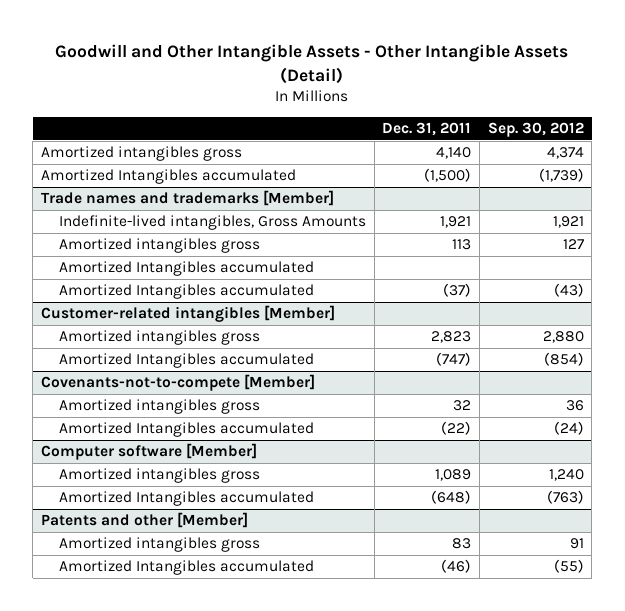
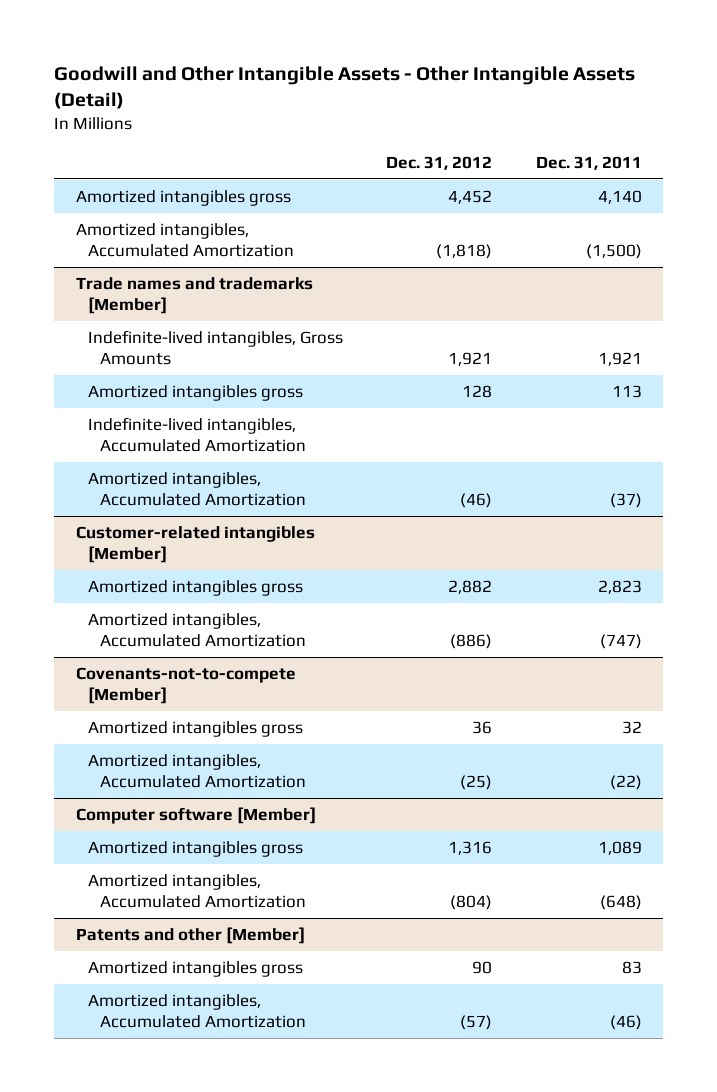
[487,121,584,137] Sep. 30, 2012 -> none
none -> [386,155,493,170] Dec. 31, 2012
[41,169,297,185] Amortized Intangibles accumulated -> [75,222,294,258] Amortized intangibles, Accumulated Amortization
[59,261,315,277] Amortized Intangibles accumulated -> [87,416,306,453] Indefinite-lived intangibles, Accumulated Amortization
[59,284,315,300] Amortized Intangibles accumulated -> [87,471,306,507] Amortized intangibles, Accumulated Amortization
[59,353,315,369] Amortized Intangibles accumulated -> [87,612,306,648] Amortized intangibles, Accumulated Amortization
[59,422,315,438] Amortized Intangibles accumulated -> [87,753,306,789] Amortized intangibles, Accumulated Amortization
[59,491,315,507] Amortized Intangibles accumulated -> [87,873,306,909] Amortized intangibles, Accumulated Amortization
[59,560,315,576] Amortized Intangibles accumulated -> [87,993,306,1029] Amortized intangibles, Accumulated Amortization

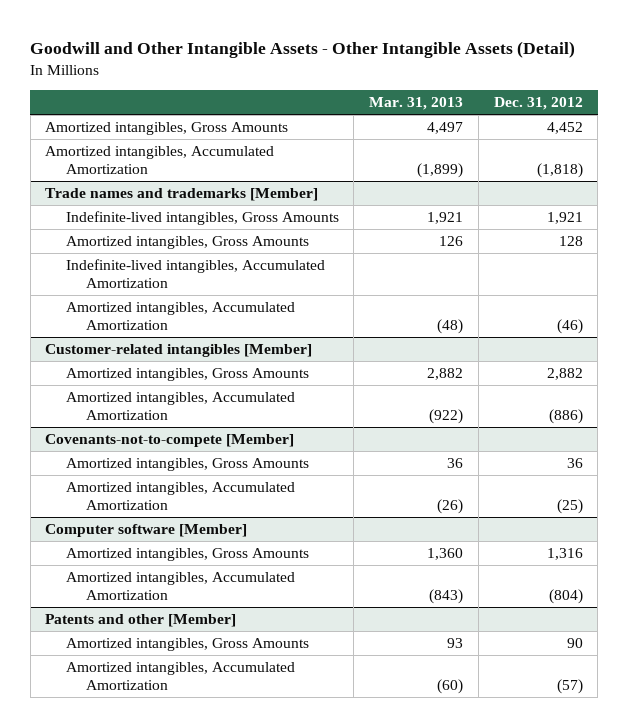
[535,155,642,170] Dec. 31, 2011 -> none
none -> [369,97,464,111] Mar. 31, 2013
[75,189,291,206] Amortized intangibles gross -> [45,122,289,136] Amortized intangibles, Gross Amounts
[87,384,303,401] Amortized intangibles gross -> [65,236,309,250] Amortized intangibles, Gross Amounts
[87,579,303,596] Amortized intangibles gross -> [65,368,309,382] Amortized intangibles, Gross Amounts
[87,720,303,737] Amortized intangibles gross -> [65,458,309,472] Amortized intangibles, Gross Amounts
[87,840,303,857] Amortized intangibles gross -> [65,548,309,562] Amortized intangibles, Gross Amounts
[87,960,303,977] Amortized intangibles gross -> [65,638,309,652] Amortized intangibles, Gross Amounts

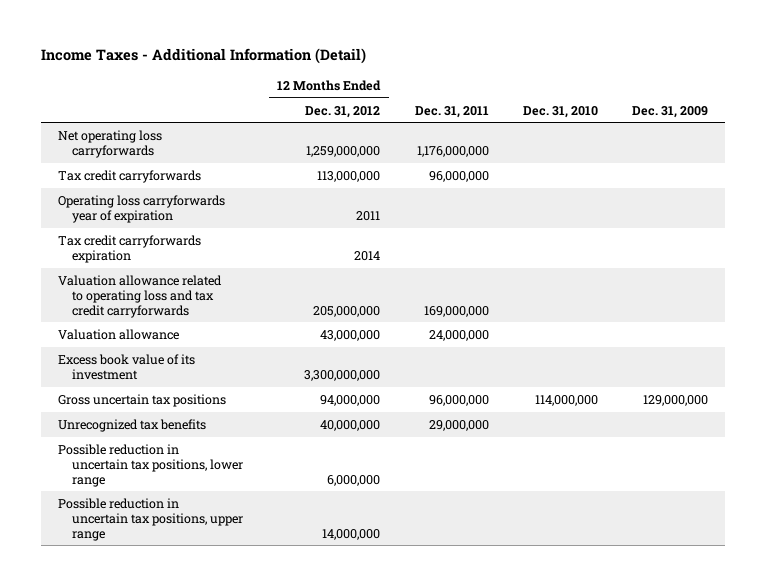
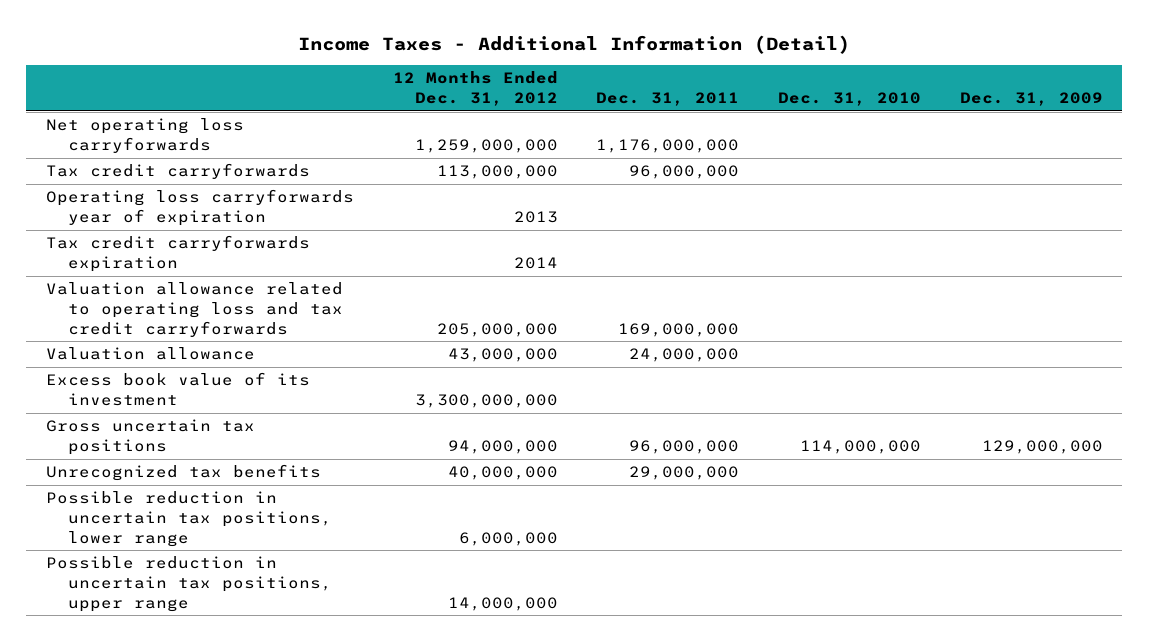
[356,210,381,221] 2011 -> [513,210,558,223] 2013

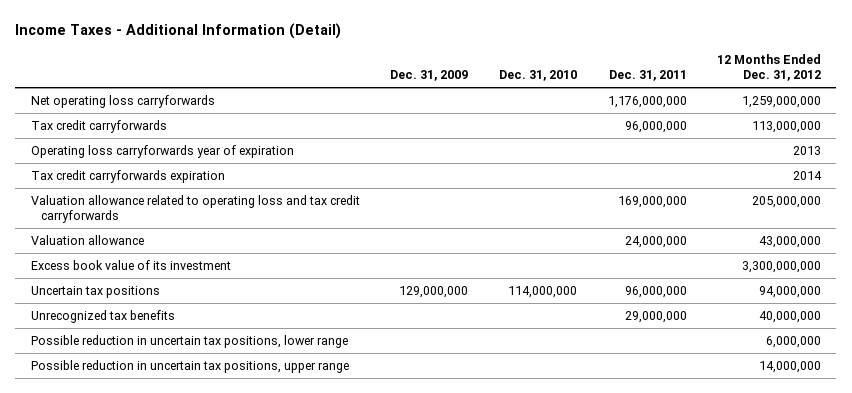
[45,419,255,455] Gross uncertain tax positions -> [30,285,160,298] Uncertain tax positions

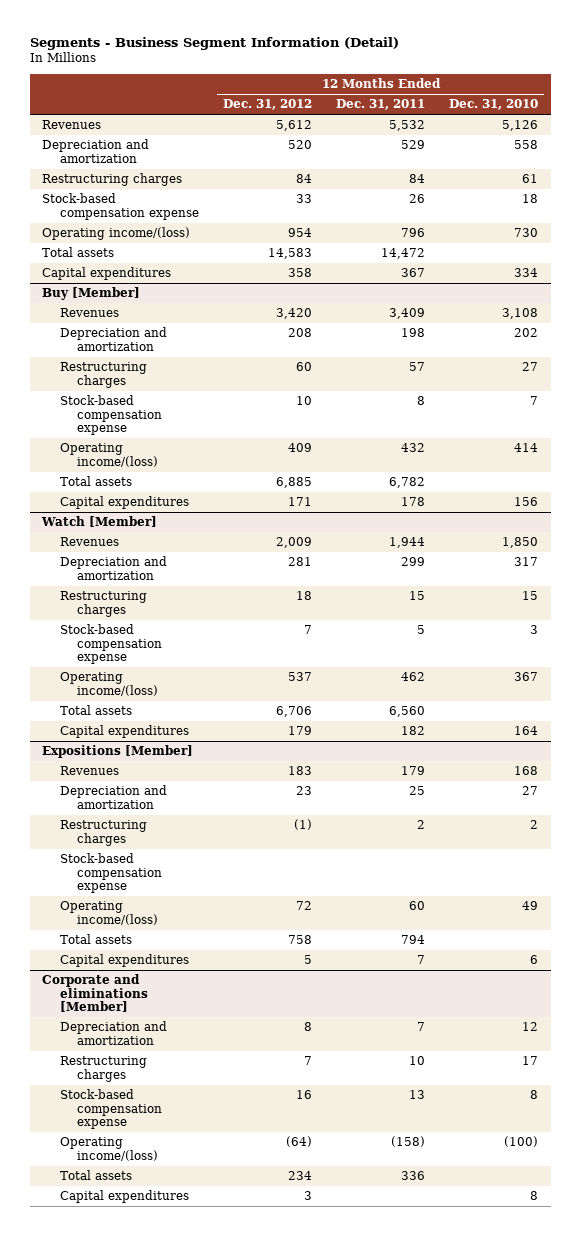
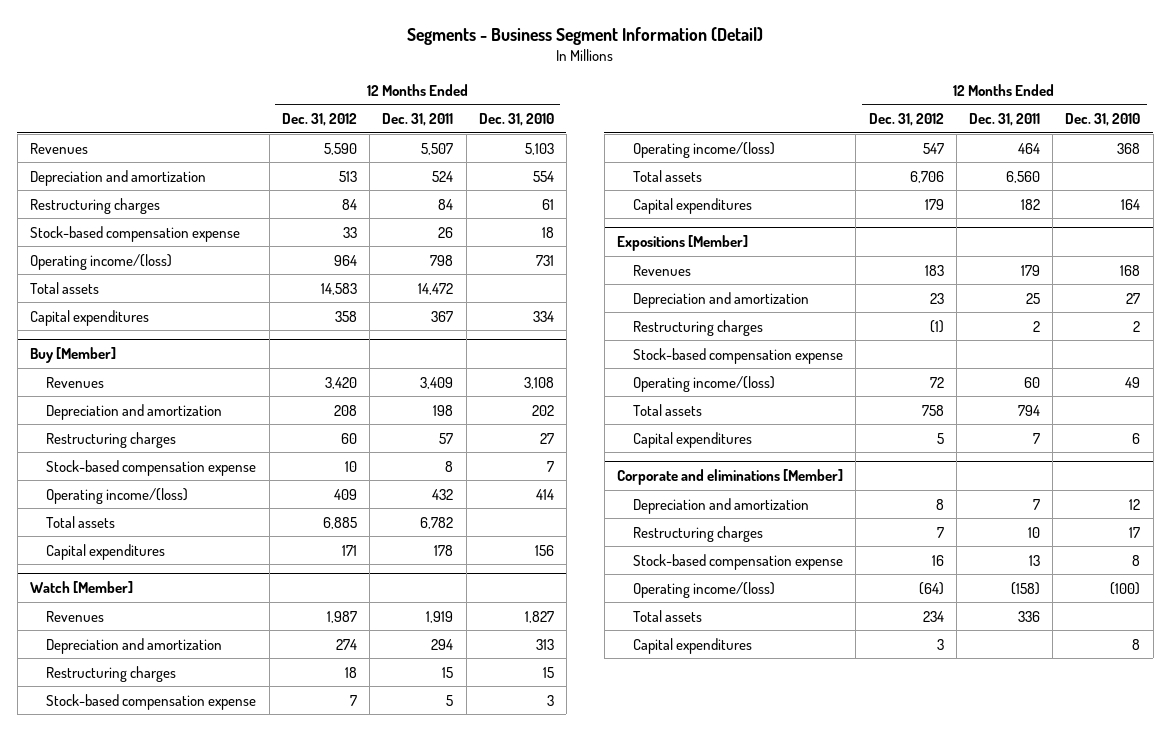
[275,120,312,132] 5,612 -> [323,142,357,155] 5,590
[389,120,426,132] 5,532 -> [421,142,454,155] 5,507
[502,120,539,132] 5,126 -> [524,142,554,155] 5,103
[287,140,312,150] 520 -> [338,170,357,182] 513
[401,140,426,150] 529 -> [432,170,454,182] 524
[514,140,539,150] 558 -> [532,170,554,182] 554
[287,228,312,238] 954 -> [333,254,357,266] 964
[401,228,426,238] 796 -> [430,254,454,266] 798
[514,228,539,238] 730 -> [535,254,554,266] 731
[275,537,312,549] 2,009 -> [326,610,357,623] 1,987
[389,537,426,549] 1,944 -> [426,610,454,623] 1,919
[502,537,539,549] 1,850 -> [524,610,554,623] 1,827
[287,557,312,567] 281 -> [335,638,357,650] 274
[401,557,426,567] 299 -> [431,638,454,650] 294
[514,557,539,567] 317 -> [535,638,554,650] 313
[287,672,312,682] 537 -> [922,142,944,154] 547
[401,672,426,682] 462 -> [1017,142,1040,154] 464
[514,672,539,682] 367 -> [1117,142,1141,154] 368

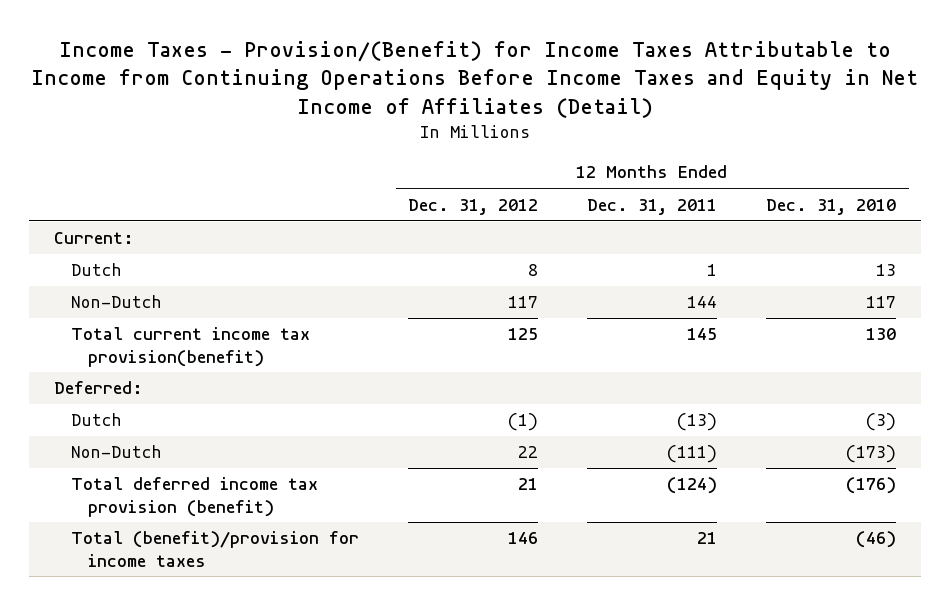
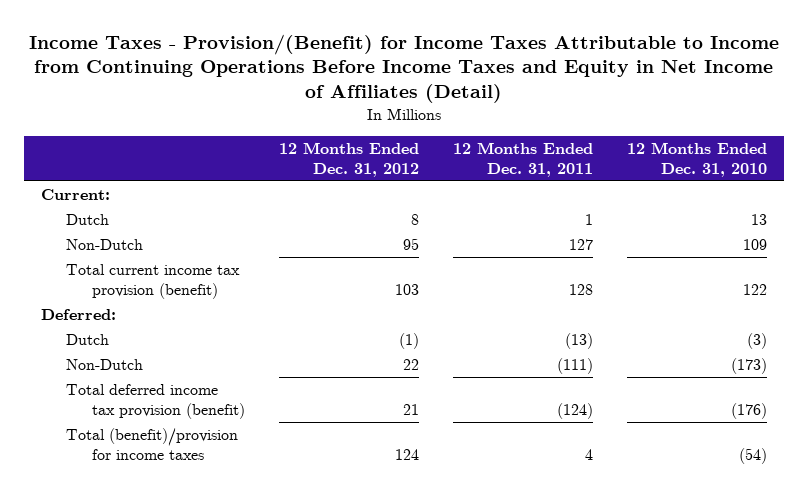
[508,296,539,309] 117 -> [402,237,419,250] 95
[687,296,718,309] 144 -> [568,238,593,250] 127
[866,296,897,309] 117 -> [742,238,767,250] 109
[71,327,311,367] Total current income tax provision(benefit) -> [66,263,241,300] Total current income tax provision (benefit)
[508,328,539,341] 125 -> [394,284,419,296] 103
[687,328,718,341] 145 -> [568,284,593,296] 128
[866,328,897,341] 130 -> [742,284,767,296] 122
[508,532,539,545] 146 -> [394,449,419,461] 124
[697,532,718,545] 21 -> [584,449,593,461] 4
[856,531,897,549] (46) -> [738,448,767,465] (54)

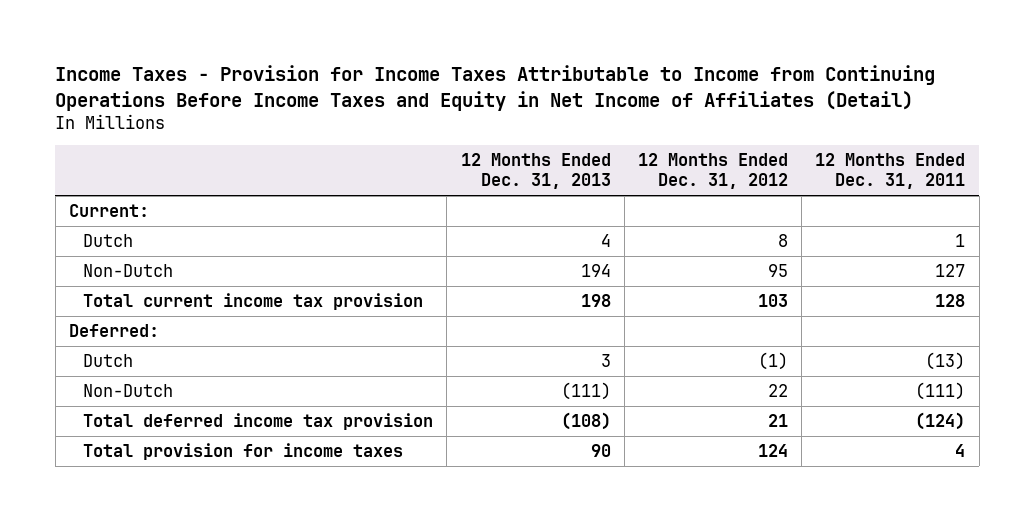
[28,33,779,104] Income Taxes - Provision/(Benefit) for Income Taxes Attributable to Income from Continuing Operations Before Income Taxes and Equity in Net Income of Affiliates (Detail) -> [55,65,936,111] Income Taxes - Provision for Income Taxes Attributable to Income from Continuing Operations Before Income Taxes and Equity in Net Income of Affiliates (Detail)
[626,141,767,178] 12 Months Ended Dec. 31, 2010 -> none
none -> [460,153,611,190] 12 Months Ended Dec. 31, 2013
[66,263,241,300] Total current income tax provision (benefit) -> [83,293,424,311] Total current income tax provision
[66,383,245,420] Total deferred income tax provision (benefit) -> [83,413,434,431] Total deferred income tax provision
[66,427,239,461] Total (benefit)/provision for income taxes -> [83,443,404,461] Total provision for income taxes

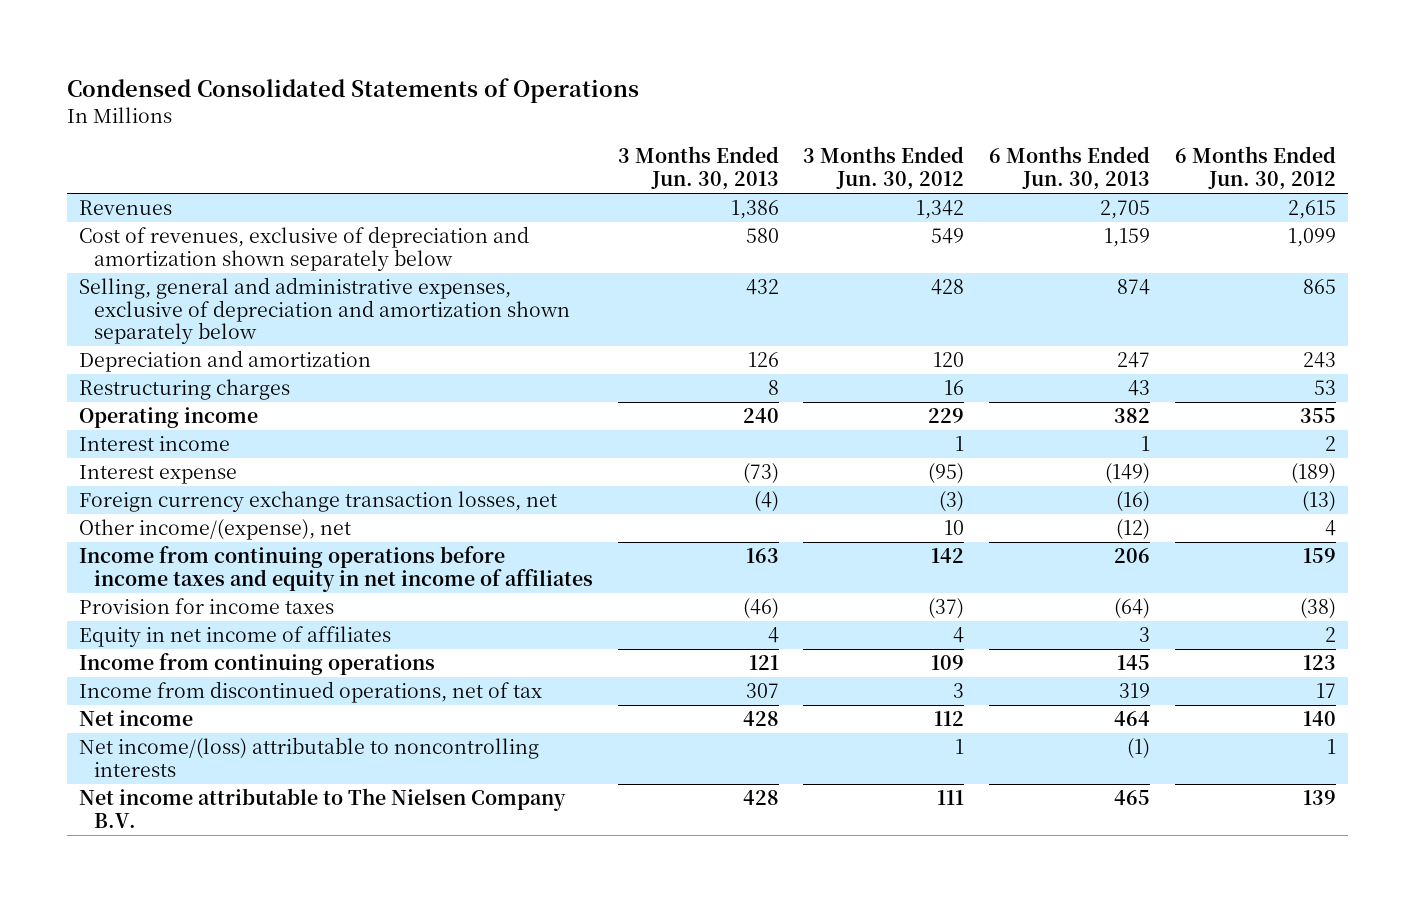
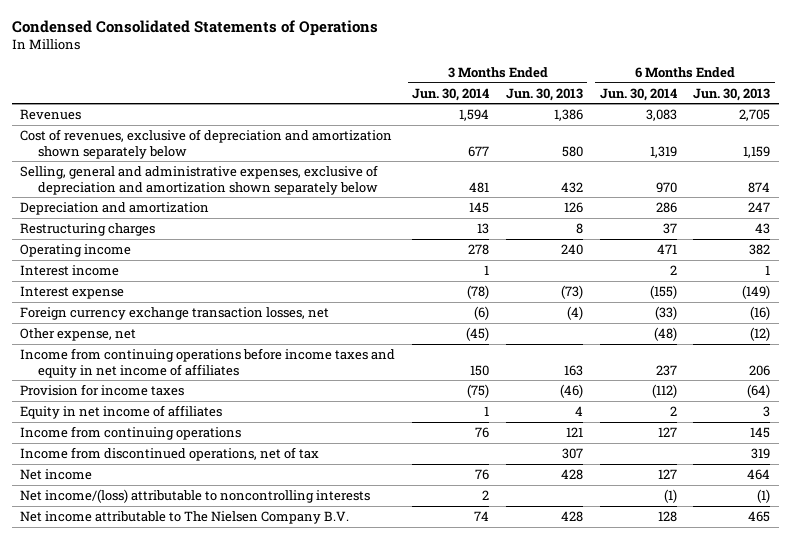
[803,146,965,191] 3 Months Ended Jun. 30, 2012 -> none
[1174,146,1336,191] 6 Months Ended Jun. 30, 2012 -> none
none -> [412,87,490,101] Jun. 30, 2014
none -> [599,87,677,101] Jun. 30, 2014
[79,519,352,541] Other income/(expense), net -> [20,327,137,341] Other expense, net

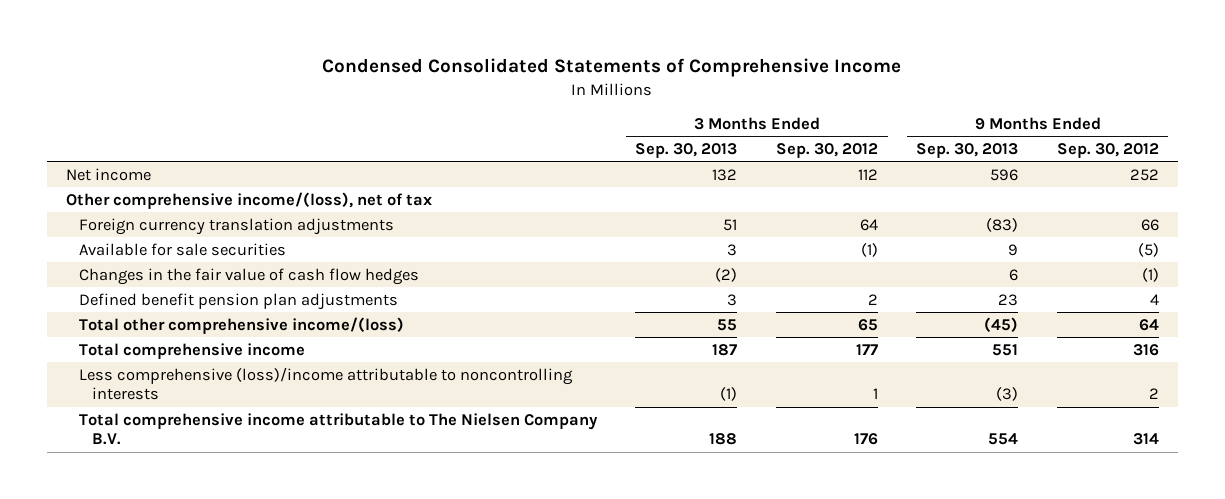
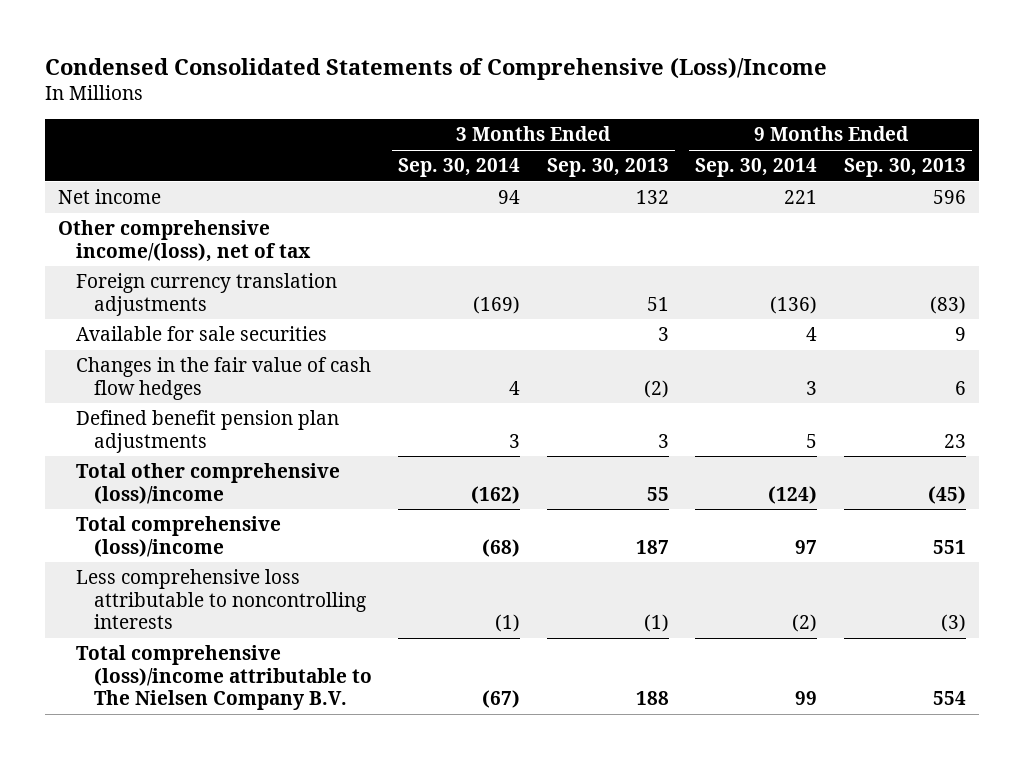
[322,58,902,78] Condensed Consolidated Statements of Comprehensive Income -> [44,57,827,80] Condensed Consolidated Statements of Comprehensive (Loss)/Income
[775,143,878,159] Sep. 30, 2012 -> none
[1056,143,1159,159] Sep. 30, 2012 -> none
none -> [398,158,521,178] Sep. 30, 2014
none -> [695,158,818,178] Sep. 30, 2014
[79,316,405,334] Total other comprehensive income/(loss) -> [75,463,340,504] Total other comprehensive (loss)/income
[79,342,306,359] Total comprehensive income -> [75,516,281,557] Total comprehensive (loss)/income
[79,366,574,401] Less comprehensive (loss)/income attributable to noncontrolling interests -> [75,569,366,630] Less comprehensive loss attributable to noncontrolling interests
[79,412,599,446] Total comprehensive income attributable to The Nielsen Company B.V. -> [75,645,372,711] Total comprehensive (loss)/income attributable to The Nielsen Company B.V.

